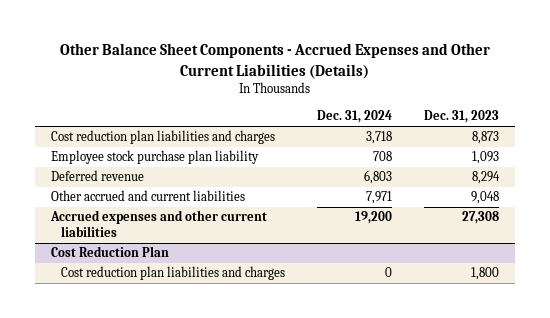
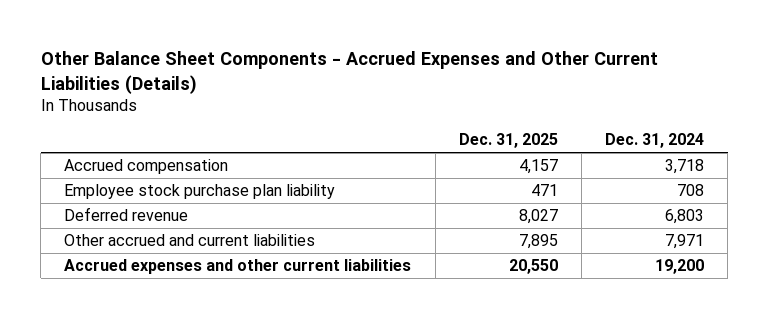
[423,110,499,124] Dec. 31, 2023 -> none
none -> [458,133,558,149] Dec. 31, 2025
[51,130,276,145] Cost reduction plan liabilities and charges -> [64,159,229,175] Accrued compensation
[51,246,170,258] Cost Reduction Plan -> none
[60,266,285,281] Cost reduction plan liabilities and charges -> none

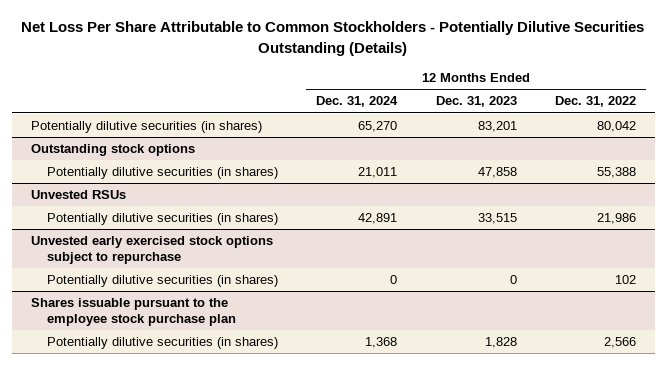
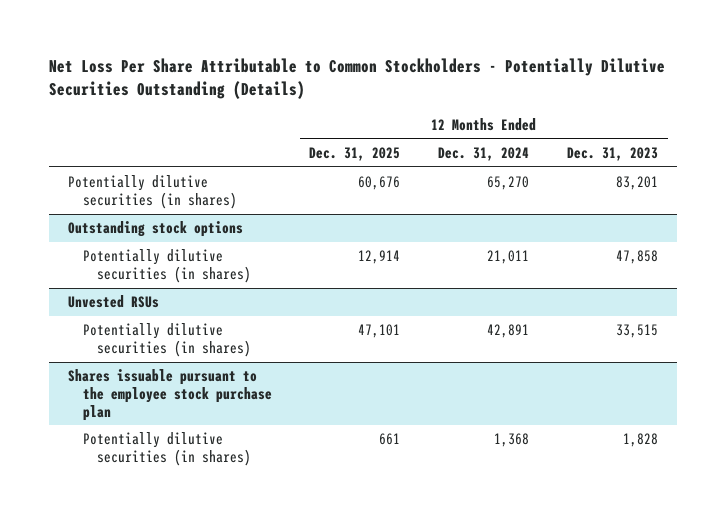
[555,96,637,108] Dec. 31, 2022 -> none
none -> [309,146,401,161] Dec. 31, 2025
[30,236,273,265] Unvested early exercised stock options subject to repurchase -> none
[46,275,278,288] Potentially dilutive securities (in shares) -> none

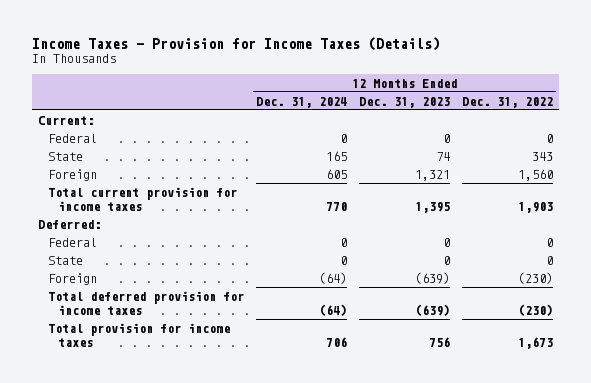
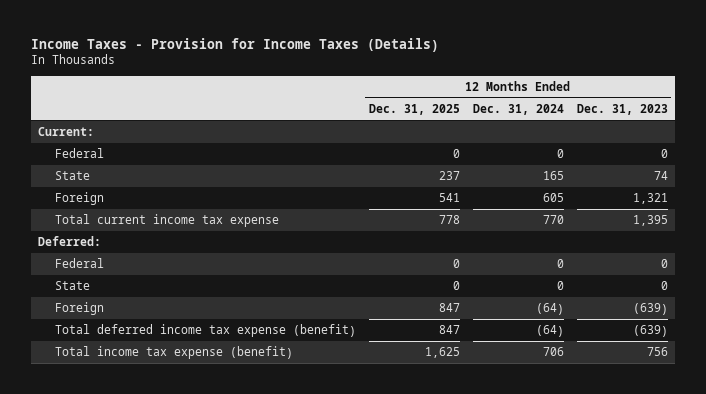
[462,96,554,108] Dec. 31, 2022 -> none
none -> [368,103,460,115] Dec. 31, 2025
[48,187,238,211] Total current provision for income taxes -> [54,214,279,228] Total current income tax expense
[48,291,245,315] Total deferred provision for income taxes -> [54,324,356,338] Total deferred income tax expense (benefit)
[48,323,231,347] Total provision for income taxes -> [54,346,293,360] Total income tax expense (benefit)

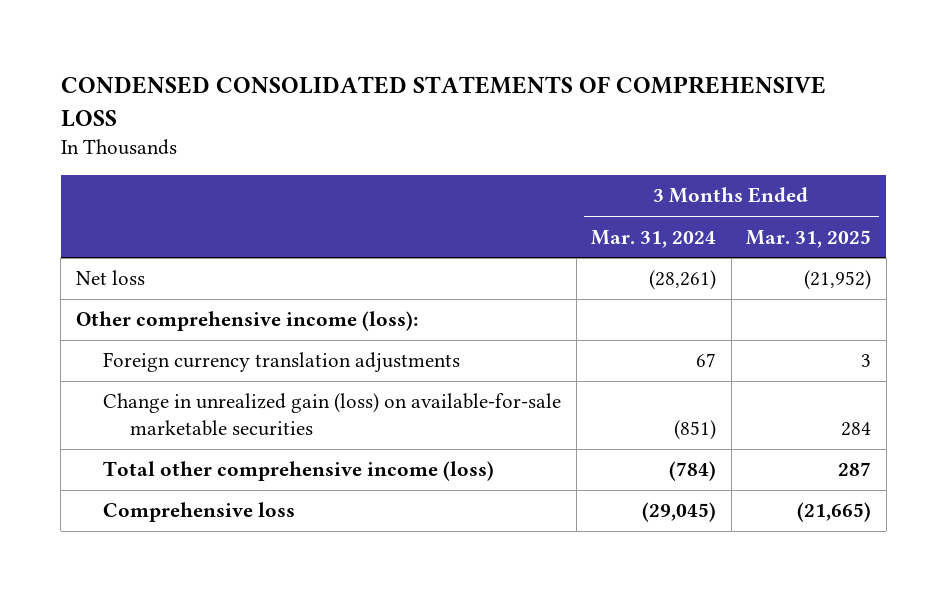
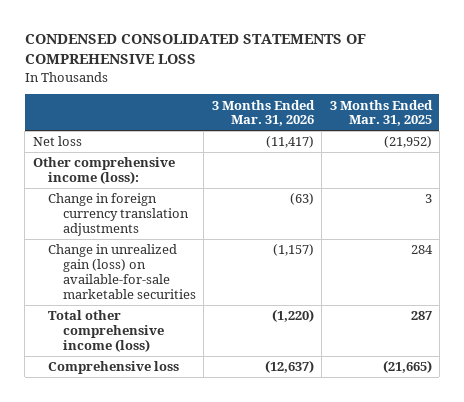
[591,229,717,248] Mar. 31, 2024 -> none
none -> [211,99,315,127] 3 Months Ended Mar. 31, 2026
[103,352,461,373] Foreign currency translation adjustments -> [47,193,189,236] Change in foreign currency translation adjustments

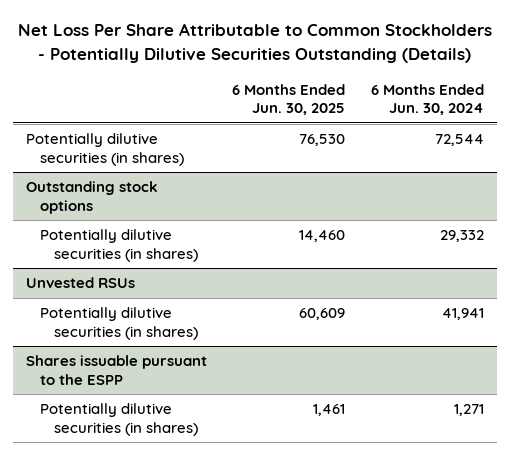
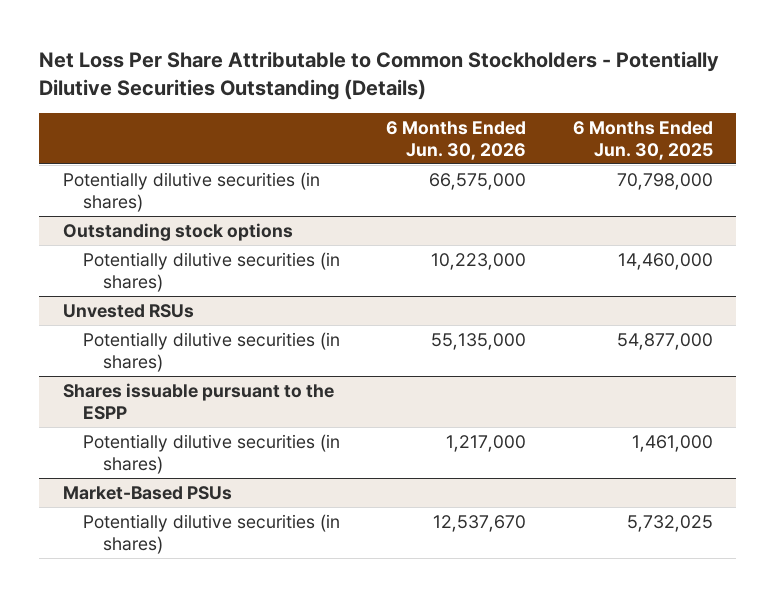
[370,83,484,116] 6 Months Ended Jun. 30, 2024 -> none
none -> [386,120,527,160] 6 Months Ended Jun. 30, 2026
[299,134,346,147] 76,530 -> [616,172,713,190] 70,798,000
[299,230,346,243] 14,460 -> [617,252,713,270] 14,460,000
[299,308,346,321] 60,609 -> [616,332,713,350] 54,877,000
[313,404,346,417] 1,461 -> [631,434,713,452] 1,461,000
none -> [62,485,232,500] Market-Based PSUs
none -> [82,513,340,554] Potentially dilutive securities (in shares)

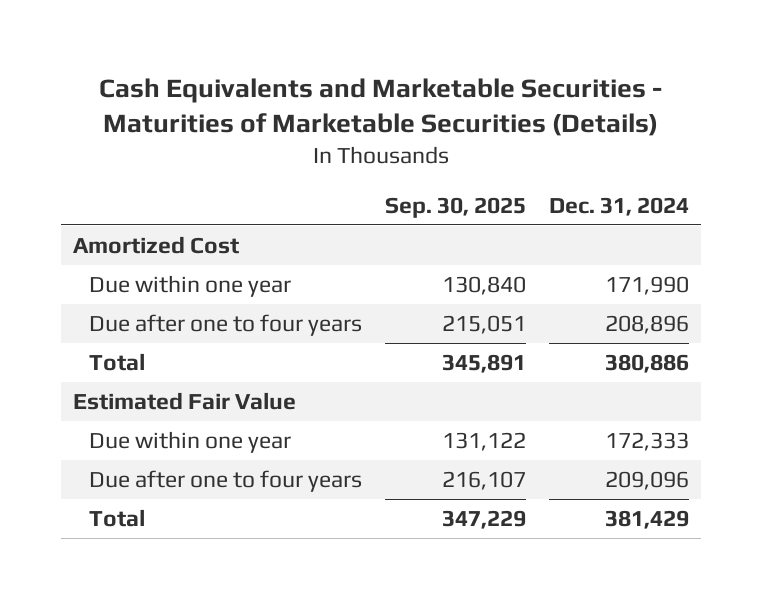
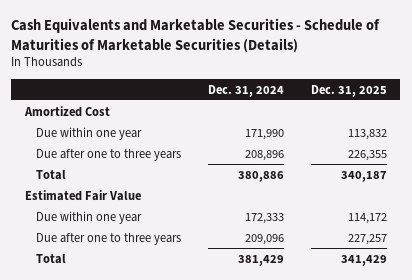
[99,77,663,137] Cash Equivalents and Marketable Securities - Maturities of Marketable Securities (Details) -> [11,18,381,53] Cash Equivalents and Marketable Securities - Schedule of Maturities of Marketable Securities (Details)
[385,196,527,218] Sep. 30, 2025 -> none
none -> [310,84,387,97] Dec. 31, 2025
[89,313,363,336] Due after one to four years -> [36,148,182,161] Due after one to three years
[89,469,363,492] Due after one to four years -> [36,232,182,245] Due after one to three years

